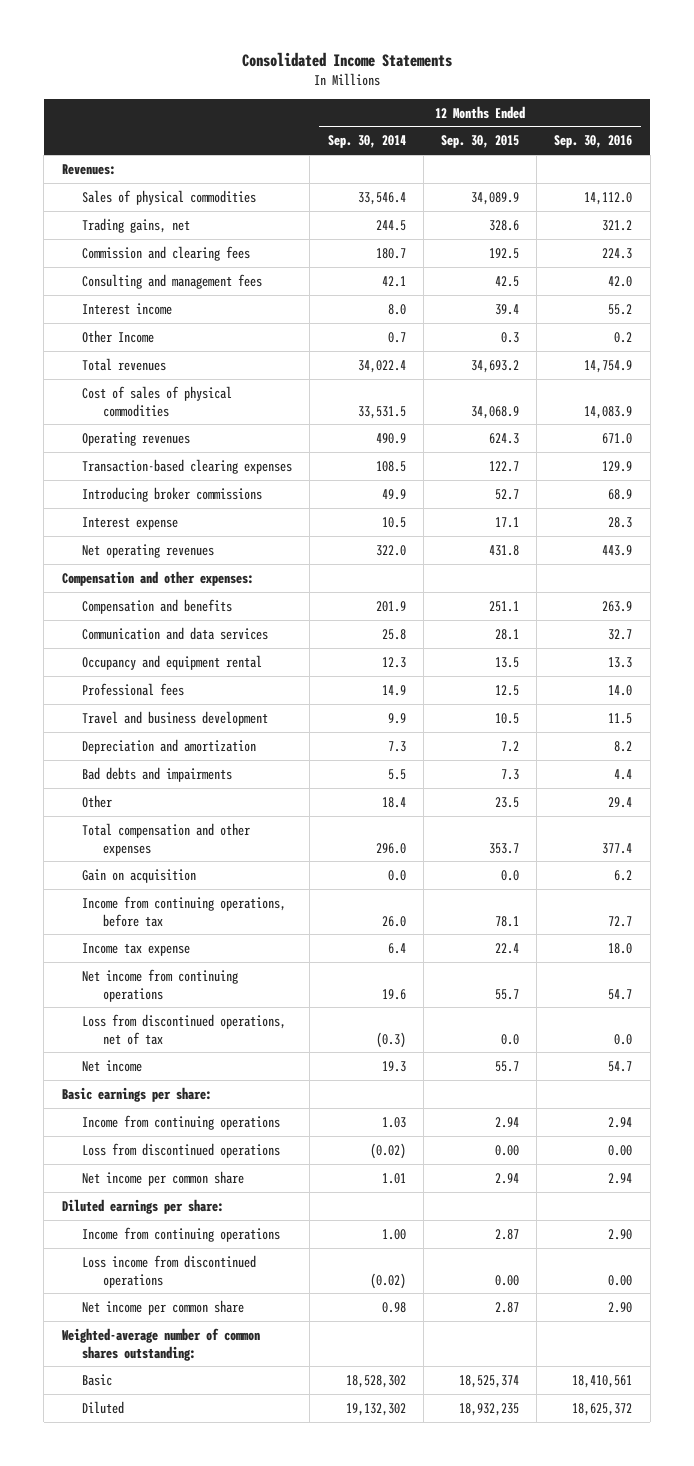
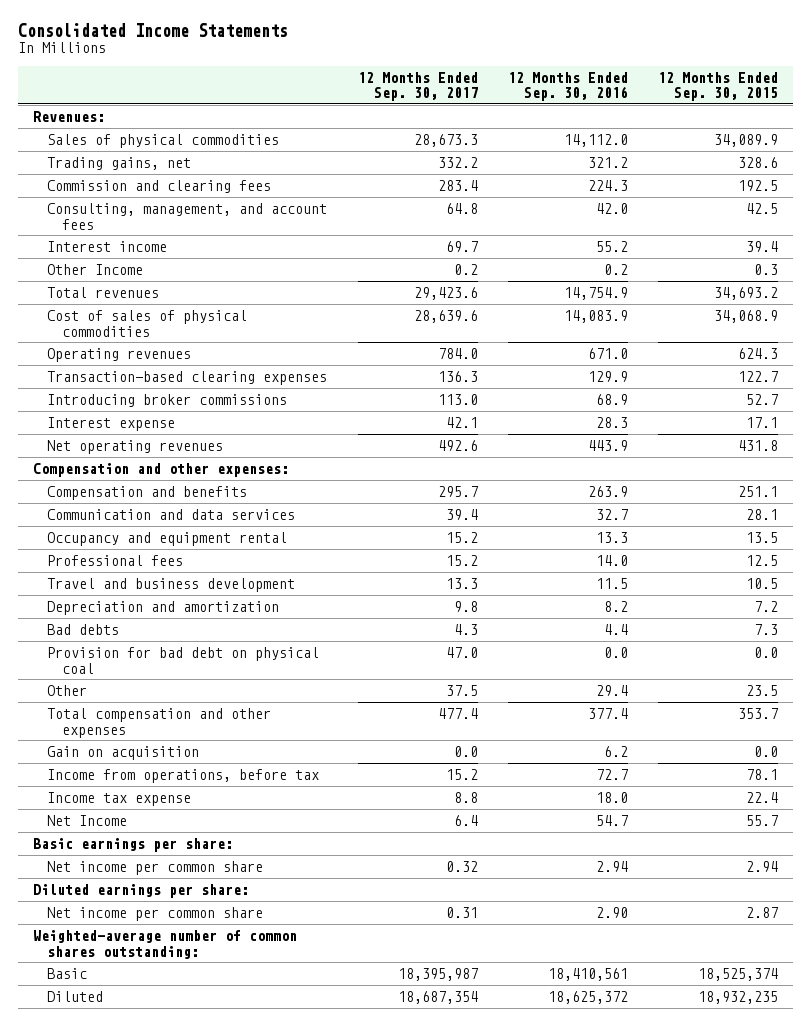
[327,135,406,149] Sep. 30, 2014 -> none
none -> [357,71,478,102] 12 Months Ended Sep. 30, 2017
[82,273,263,289] Consulting and management fees -> [47,203,328,230] Consulting, management, and account fees
[82,766,233,782] Bad debts and impairments -> [47,624,120,636] Bad debts
none -> [47,647,320,674] Provision for bad debt on physical coal
[82,895,287,927] Income from continuing operations, before tax -> [47,769,320,784] Income from operations, before tax
[82,1013,287,1045] Loss from discontinued operations, net of tax -> none
[82,1059,143,1072] Net income -> none
[82,968,239,1002] Net income from continuing operations -> [47,815,128,827] Net Income
[82,1114,281,1130] Income from continuing operations -> none
[82,1142,281,1158] Loss from discontinued operations -> none
[82,1226,281,1242] Income from continuing operations -> none
[82,1254,257,1288] Loss income from discontinued operations -> none

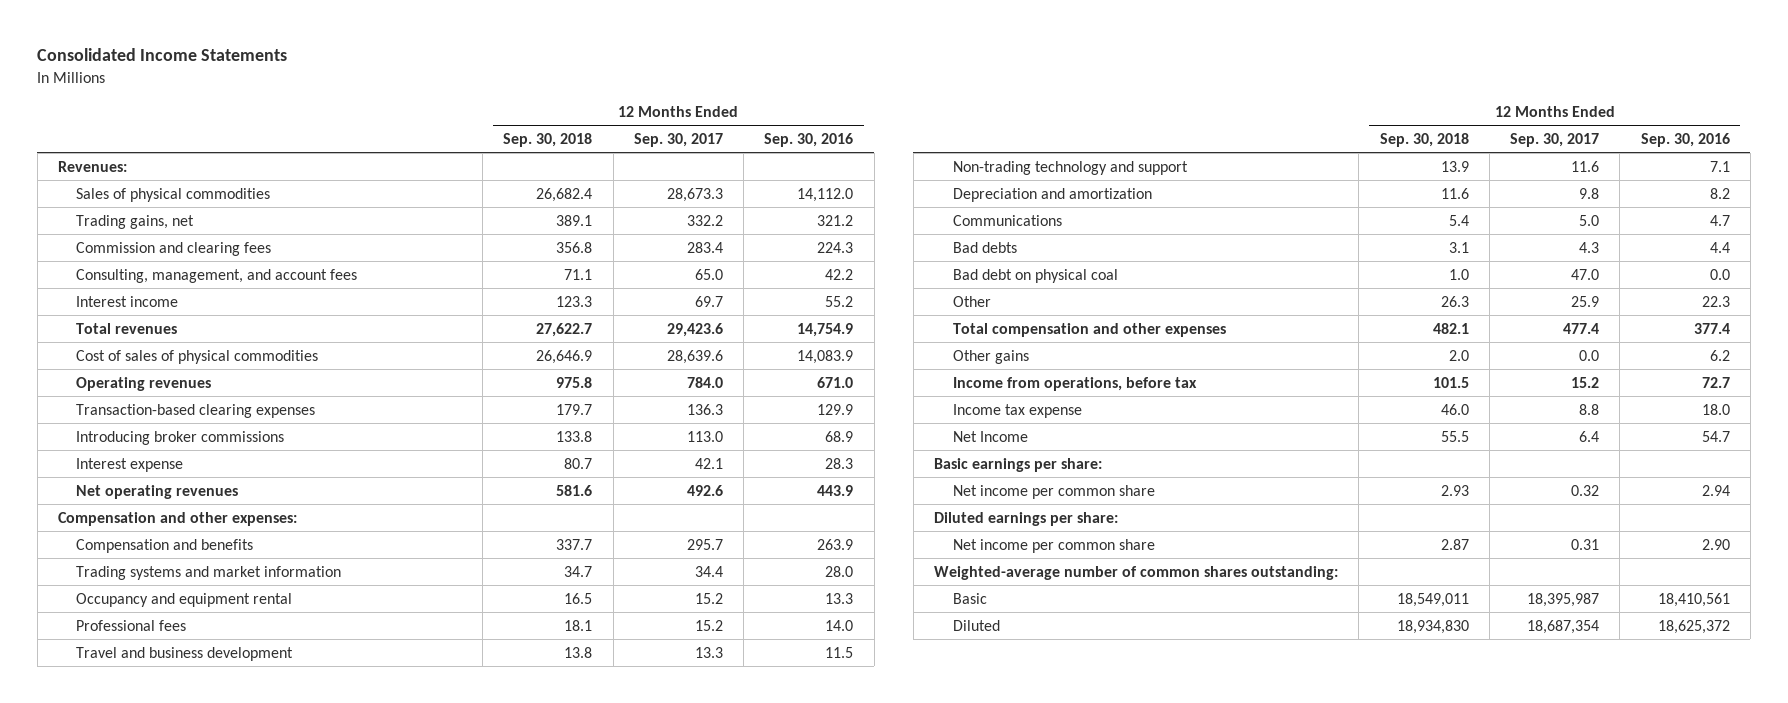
[658,71,779,102] 12 Months Ended Sep. 30, 2015 -> none
none -> [503,132,593,147] Sep. 30, 2018
[445,203,478,215] 64.8 -> [694,268,723,280] 65.0
[595,203,628,215] 42.0 -> [825,268,854,280] 42.2
[47,264,144,276] Other Income -> none
[47,509,296,521] Communication and data services -> none
none -> [76,565,342,580] Trading systems and market information
none -> [952,160,1188,175] Non-trading technology and support
none -> [952,214,1062,226] Communications
[47,647,320,674] Provision for bad debt on physical coal -> [952,268,1118,283] Bad debt on physical coal
[445,685,478,697] 37.5 -> [1571,295,1600,307] 25.9
[595,685,628,697] 29.4 -> [1701,295,1730,307] 22.3
[47,746,200,761] Gain on acquisition -> none
none -> [952,349,1029,364] Other gains

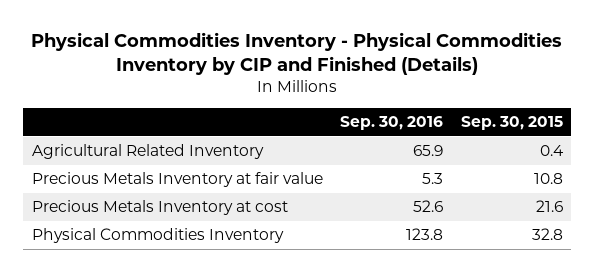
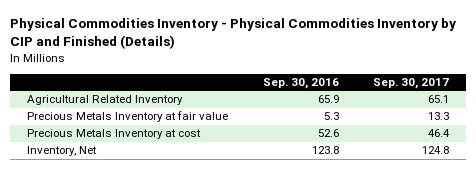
[460,116,563,131] Sep. 30, 2015 -> none
none -> [372,78,449,90] Sep. 30, 2017
[32,228,285,244] Physical Commodities Inventory -> [27,146,98,157] Inventory, Net

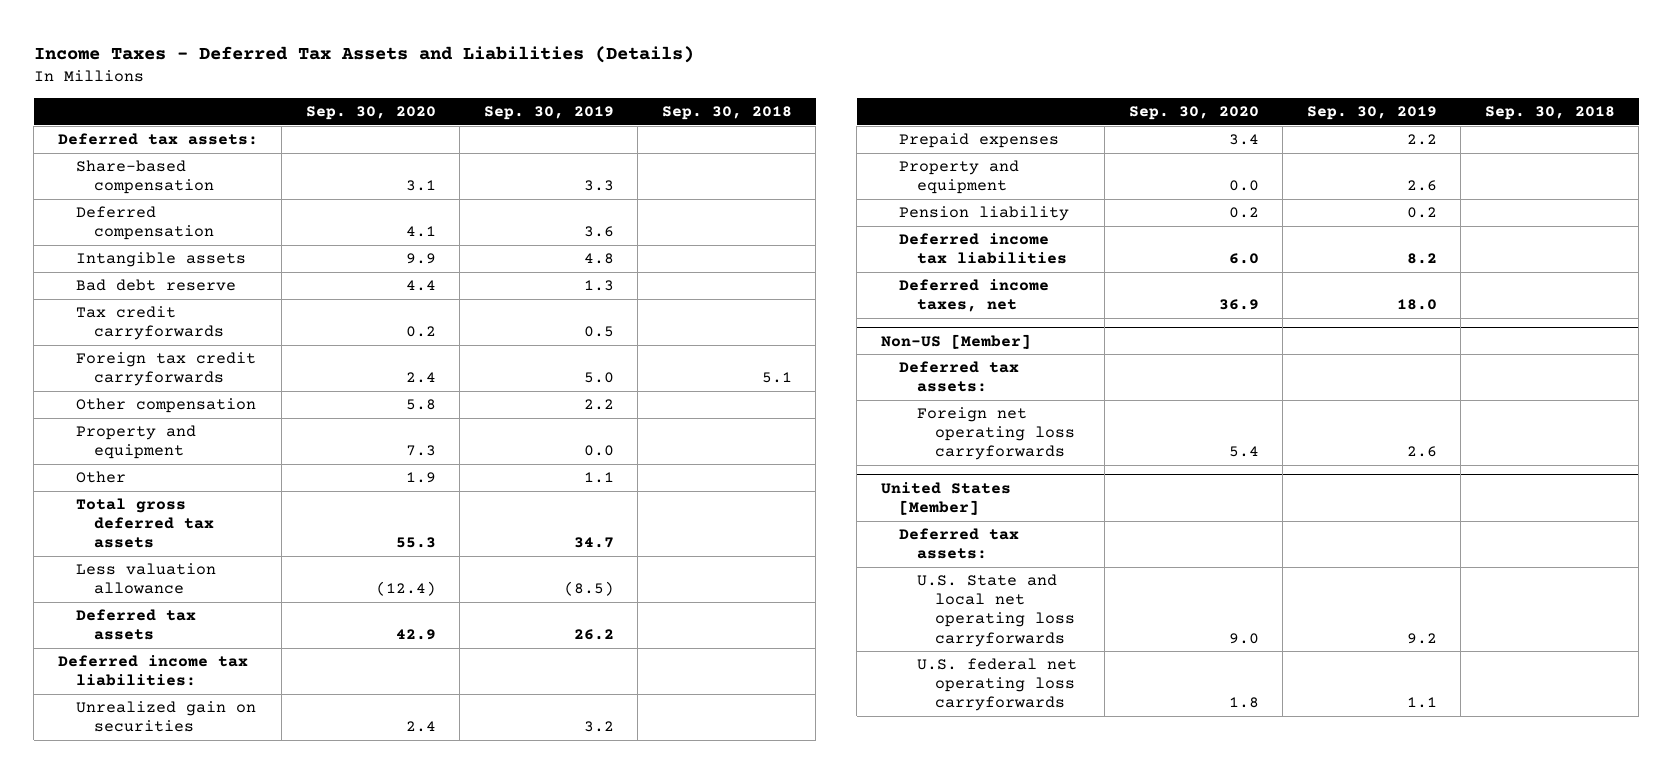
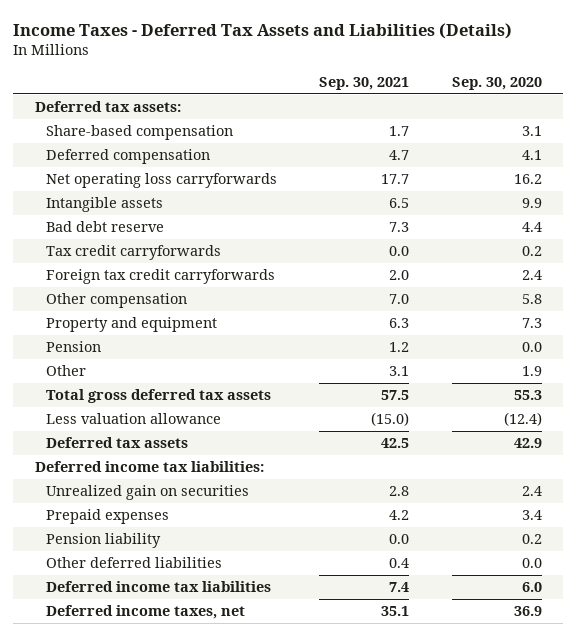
[483,105,614,120] Sep. 30, 2019 -> none
[661,105,792,120] Sep. 30, 2018 -> none
none -> [319,76,410,90] Sep. 30, 2021
none -> [45,173,277,189] Net operating loss carryforwards
none -> [45,341,101,353] Pension
[898,160,1019,195] Property and equipment -> none
none -> [45,557,222,569] Other deferred liabilities
[880,333,1031,349] Non-US [Member] -> none
[898,361,1019,393] Deferred tax assets: -> none
[916,407,1075,461] Foreign net operating loss carryforwards -> none
[880,481,1011,515] United States [Member] -> none
[898,528,1019,560] Deferred tax assets: -> none
[916,574,1075,647] U.S. State and local net operating loss carryforwards -> none
[916,658,1077,712] U.S. federal net operating loss carryforwards -> none

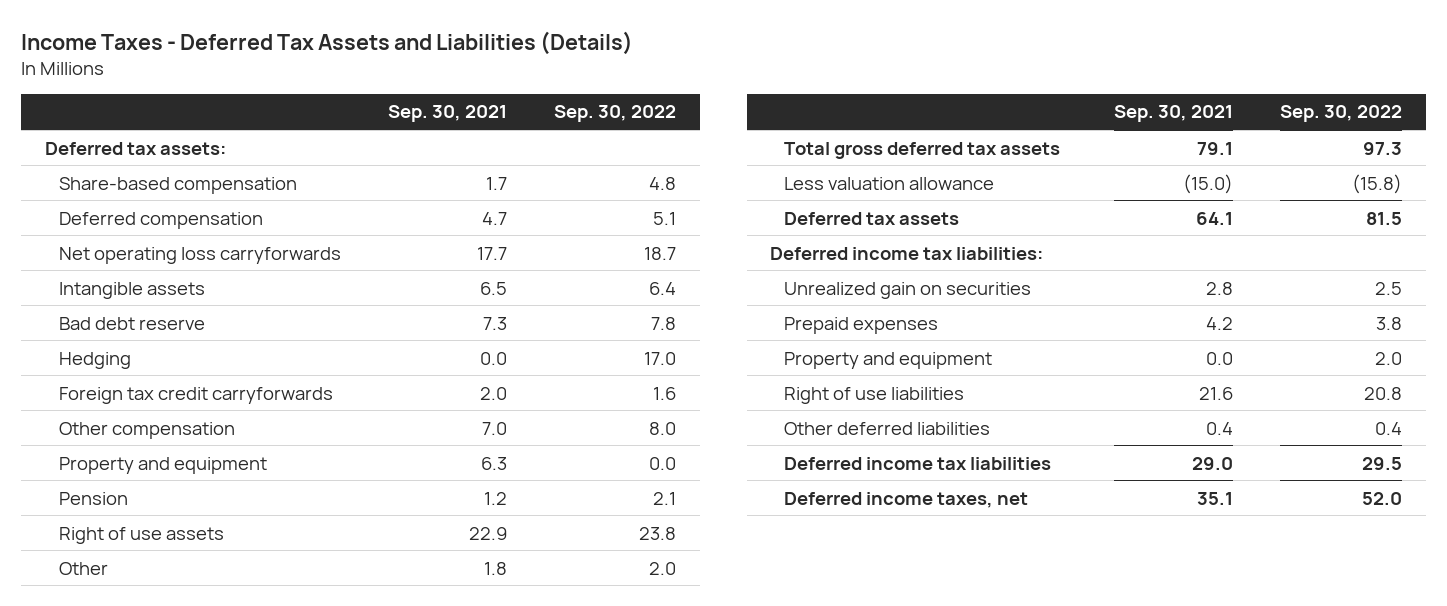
[451,76,542,90] Sep. 30, 2020 -> none
none -> [554,105,677,123] Sep. 30, 2022
[45,245,221,261] Tax credit carryforwards -> none
none -> [58,351,131,369] Hedging
none -> [58,526,224,544] Right of use assets
[389,366,410,377] 3.1 -> [484,561,508,575] 1.8
[381,390,410,401] 57.5 -> [1196,141,1233,155] 79.1
[381,438,410,449] 42.5 -> [1195,211,1233,225] 64.1
[45,533,161,549] Pension liability -> none
none -> [784,351,993,369] Property and equipment
none -> [784,386,965,404] Right of use liabilities
[389,582,410,593] 7.4 -> [1191,456,1233,470] 29.0

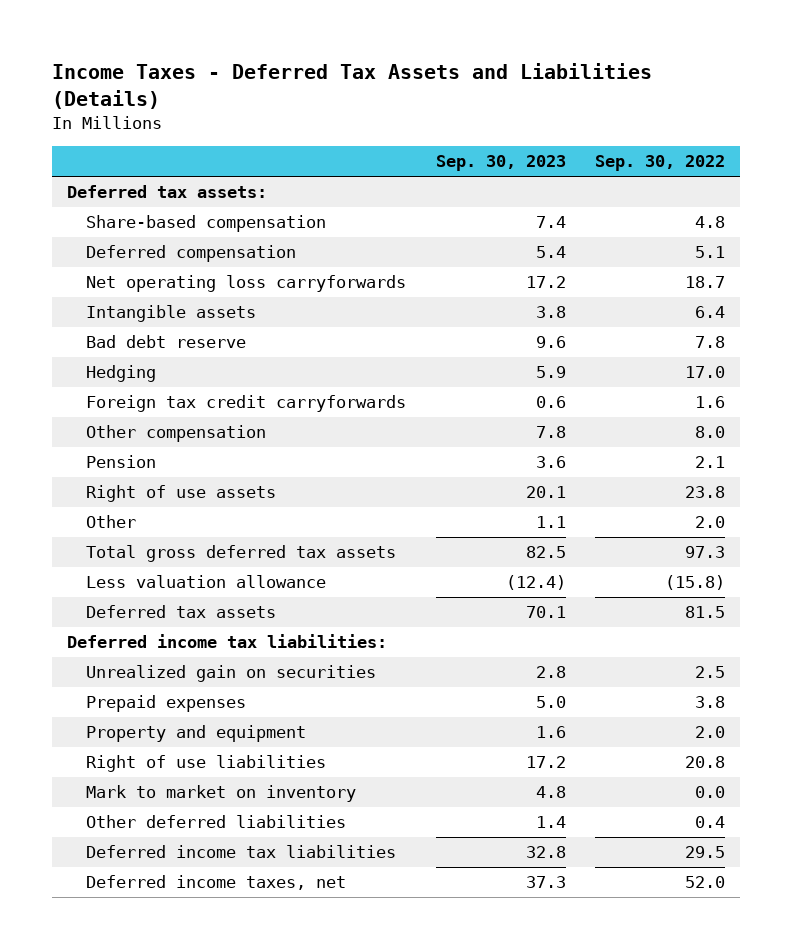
[388,105,508,123] Sep. 30, 2021 -> none
none -> [435,155,566,172] Sep. 30, 2023
[58,456,267,474] Property and equipment -> none
none -> [86,785,357,803] Mark to market on inventory

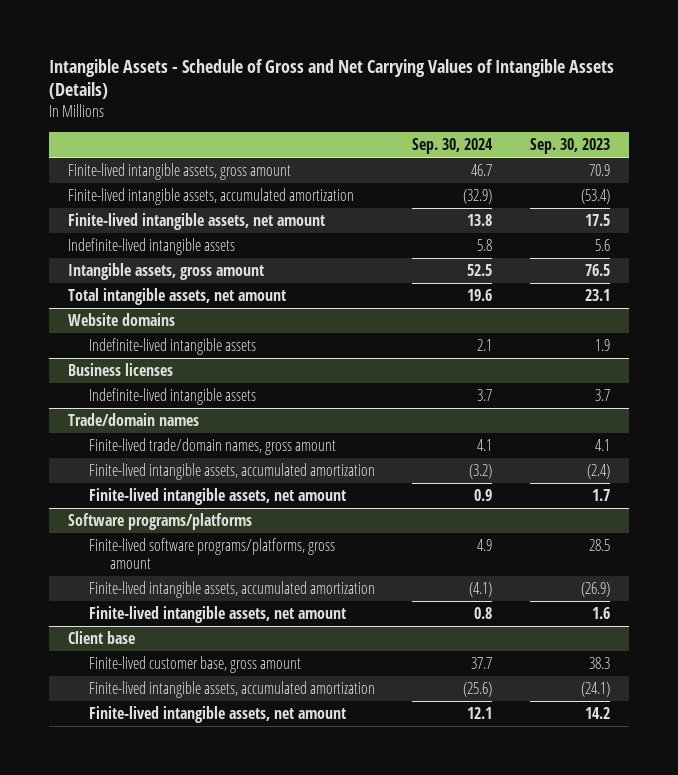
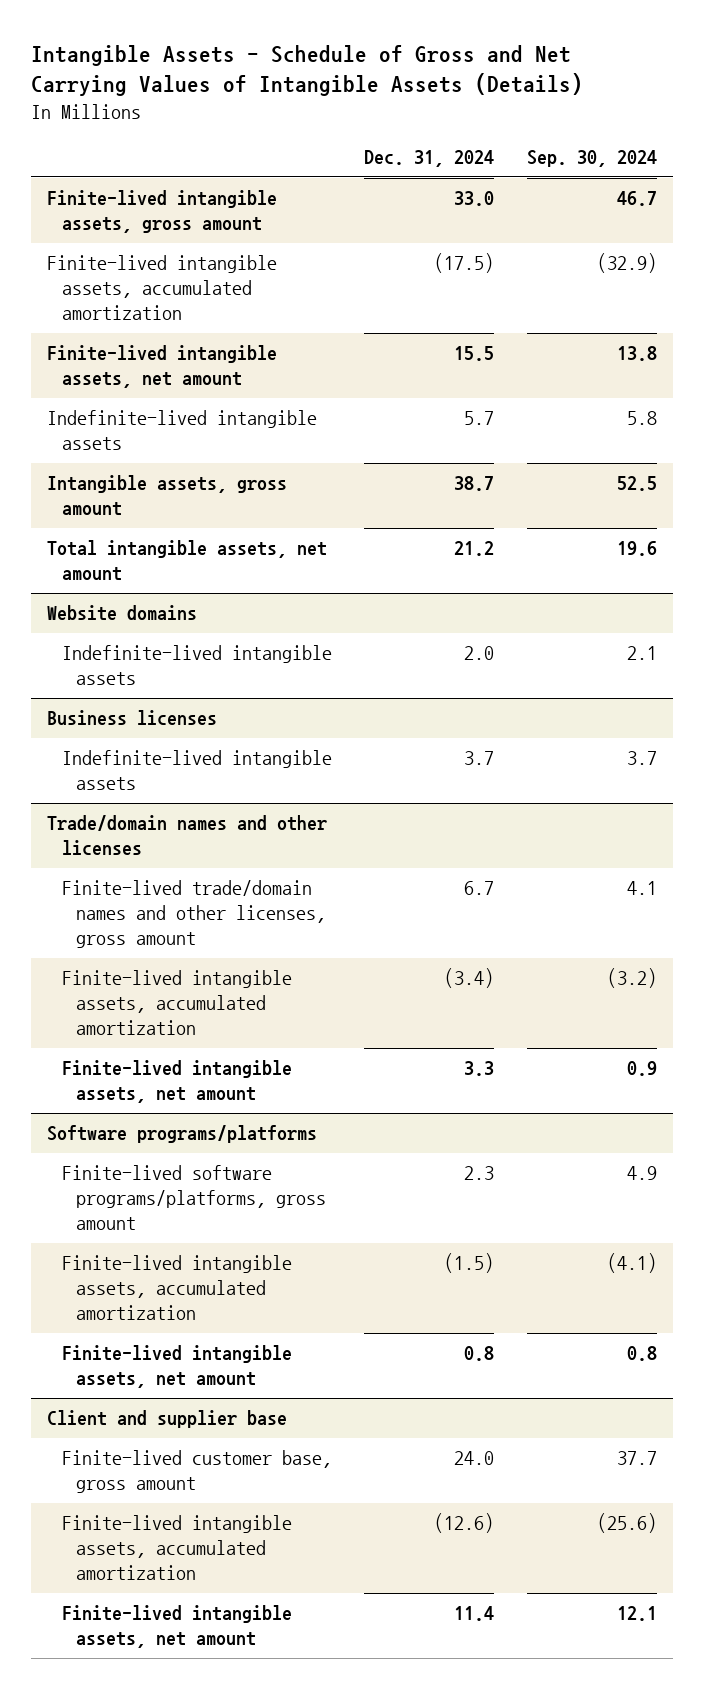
[530,138,611,155] Sep. 30, 2023 -> none
none -> [364,150,495,168] Dec. 31, 2024
[67,412,199,426] Trade/domain names -> [47,815,328,857] Trade/domain names and other licenses
[88,437,336,455] Finite-lived trade/domain names, gross amount -> [61,880,326,948] Finite-lived trade/domain names and other licenses, gross amount
[67,630,135,644] Client base -> [47,1410,288,1429] Client and supplier base

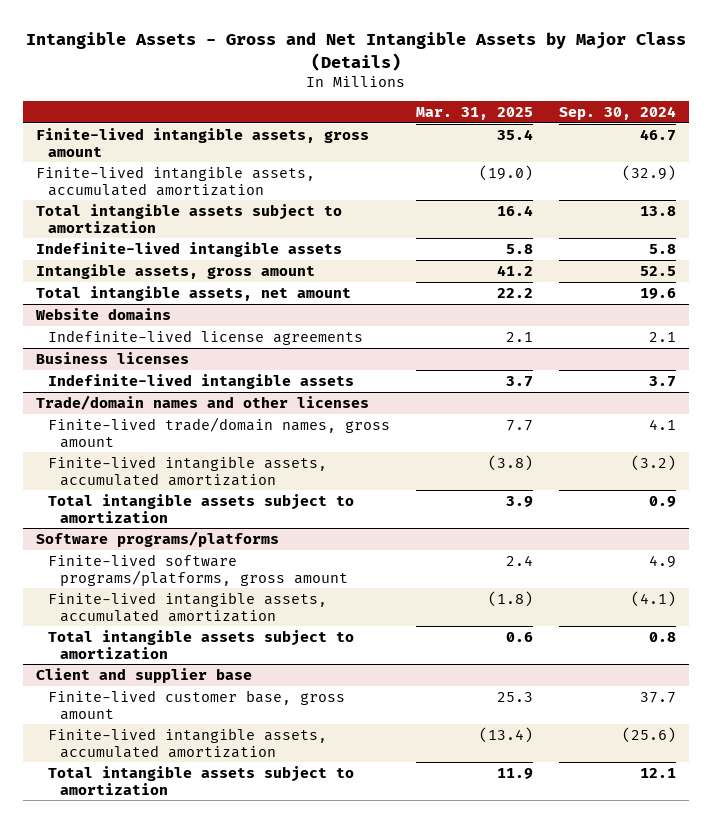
[31,45,584,97] Intangible Assets - Schedule of Gross and Net Carrying Values of Intangible Assets (Details) -> [26,32,687,71] Intangible Assets - Gross and Net Intangible Assets by Major Class (Details)
[364,150,495,168] Dec. 31, 2024 -> none
none -> [416,106,534,120] Mar. 31, 2025
[47,345,278,389] Finite-lived intangible assets, net amount -> [36,203,343,233] Total intangible assets subject to amortization
[61,645,332,686] Indefinite-lived intangible assets -> none
none -> [48,329,364,345] Indefinite-lived license agreements
[61,880,326,948] Finite-lived trade/domain names and other licenses, gross amount -> [48,416,391,448] Finite-lived trade/domain names, gross amount
[61,1060,292,1104] Finite-lived intangible assets, net amount -> [48,493,355,523] Total intangible assets subject to amortization
[61,1345,292,1389] Finite-lived intangible assets, net amount -> [48,629,355,659] Total intangible assets subject to amortization
[61,1605,292,1649] Finite-lived intangible assets, net amount -> [48,765,355,795] Total intangible assets subject to amortization

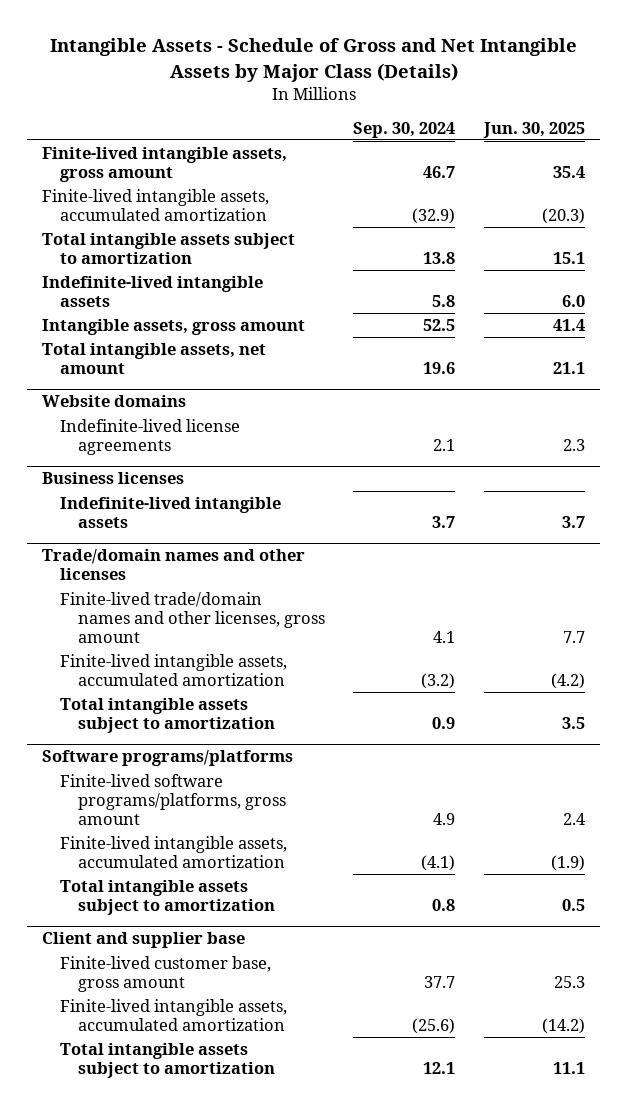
[26,32,687,71] Intangible Assets - Gross and Net Intangible Assets by Major Class (Details) -> [49,38,577,82] Intangible Assets - Schedule of Gross and Net Intangible Assets by Major Class (Details)
[416,106,534,120] Mar. 31, 2025 -> none
none -> [483,121,586,138] Jun. 30, 2025
[48,416,391,448] Finite-lived trade/domain names, gross amount -> [59,591,325,643] Finite-lived trade/domain names and other licenses, gross amount

